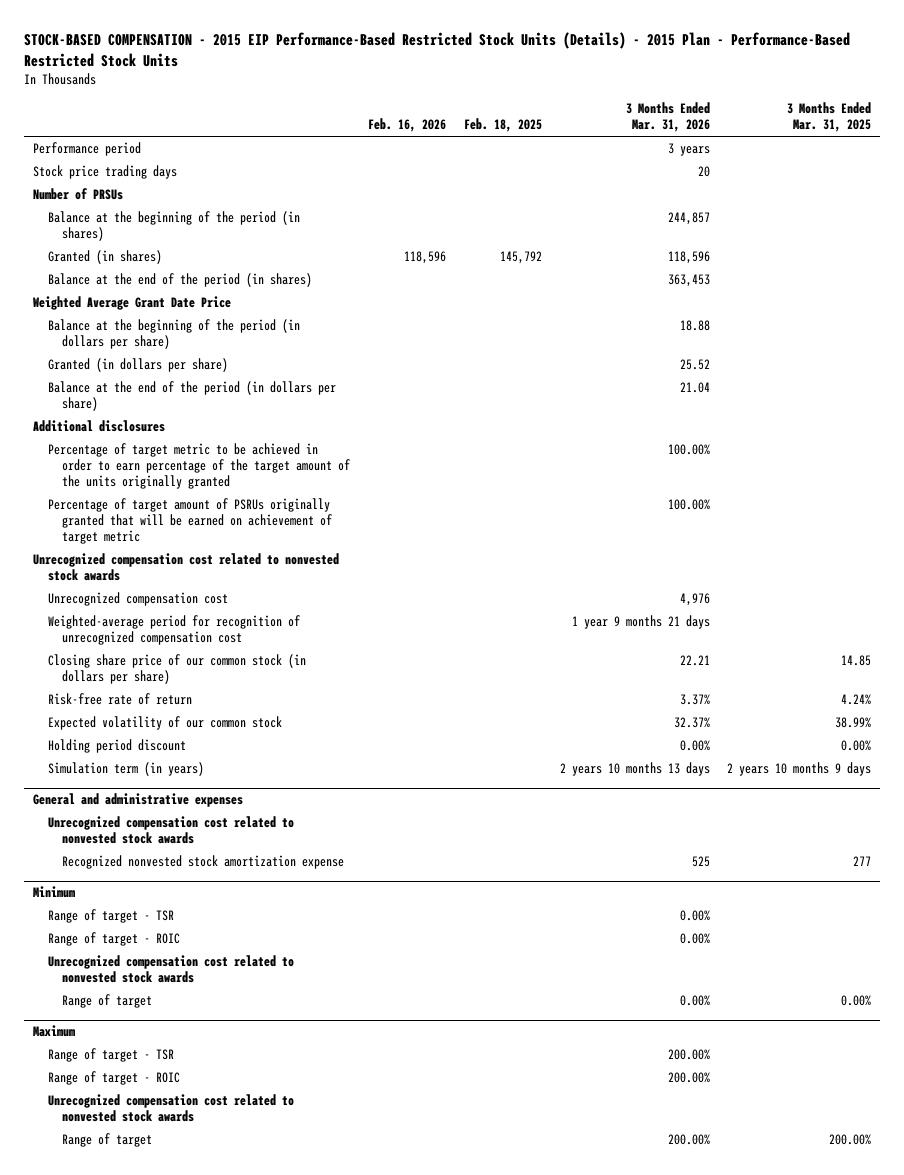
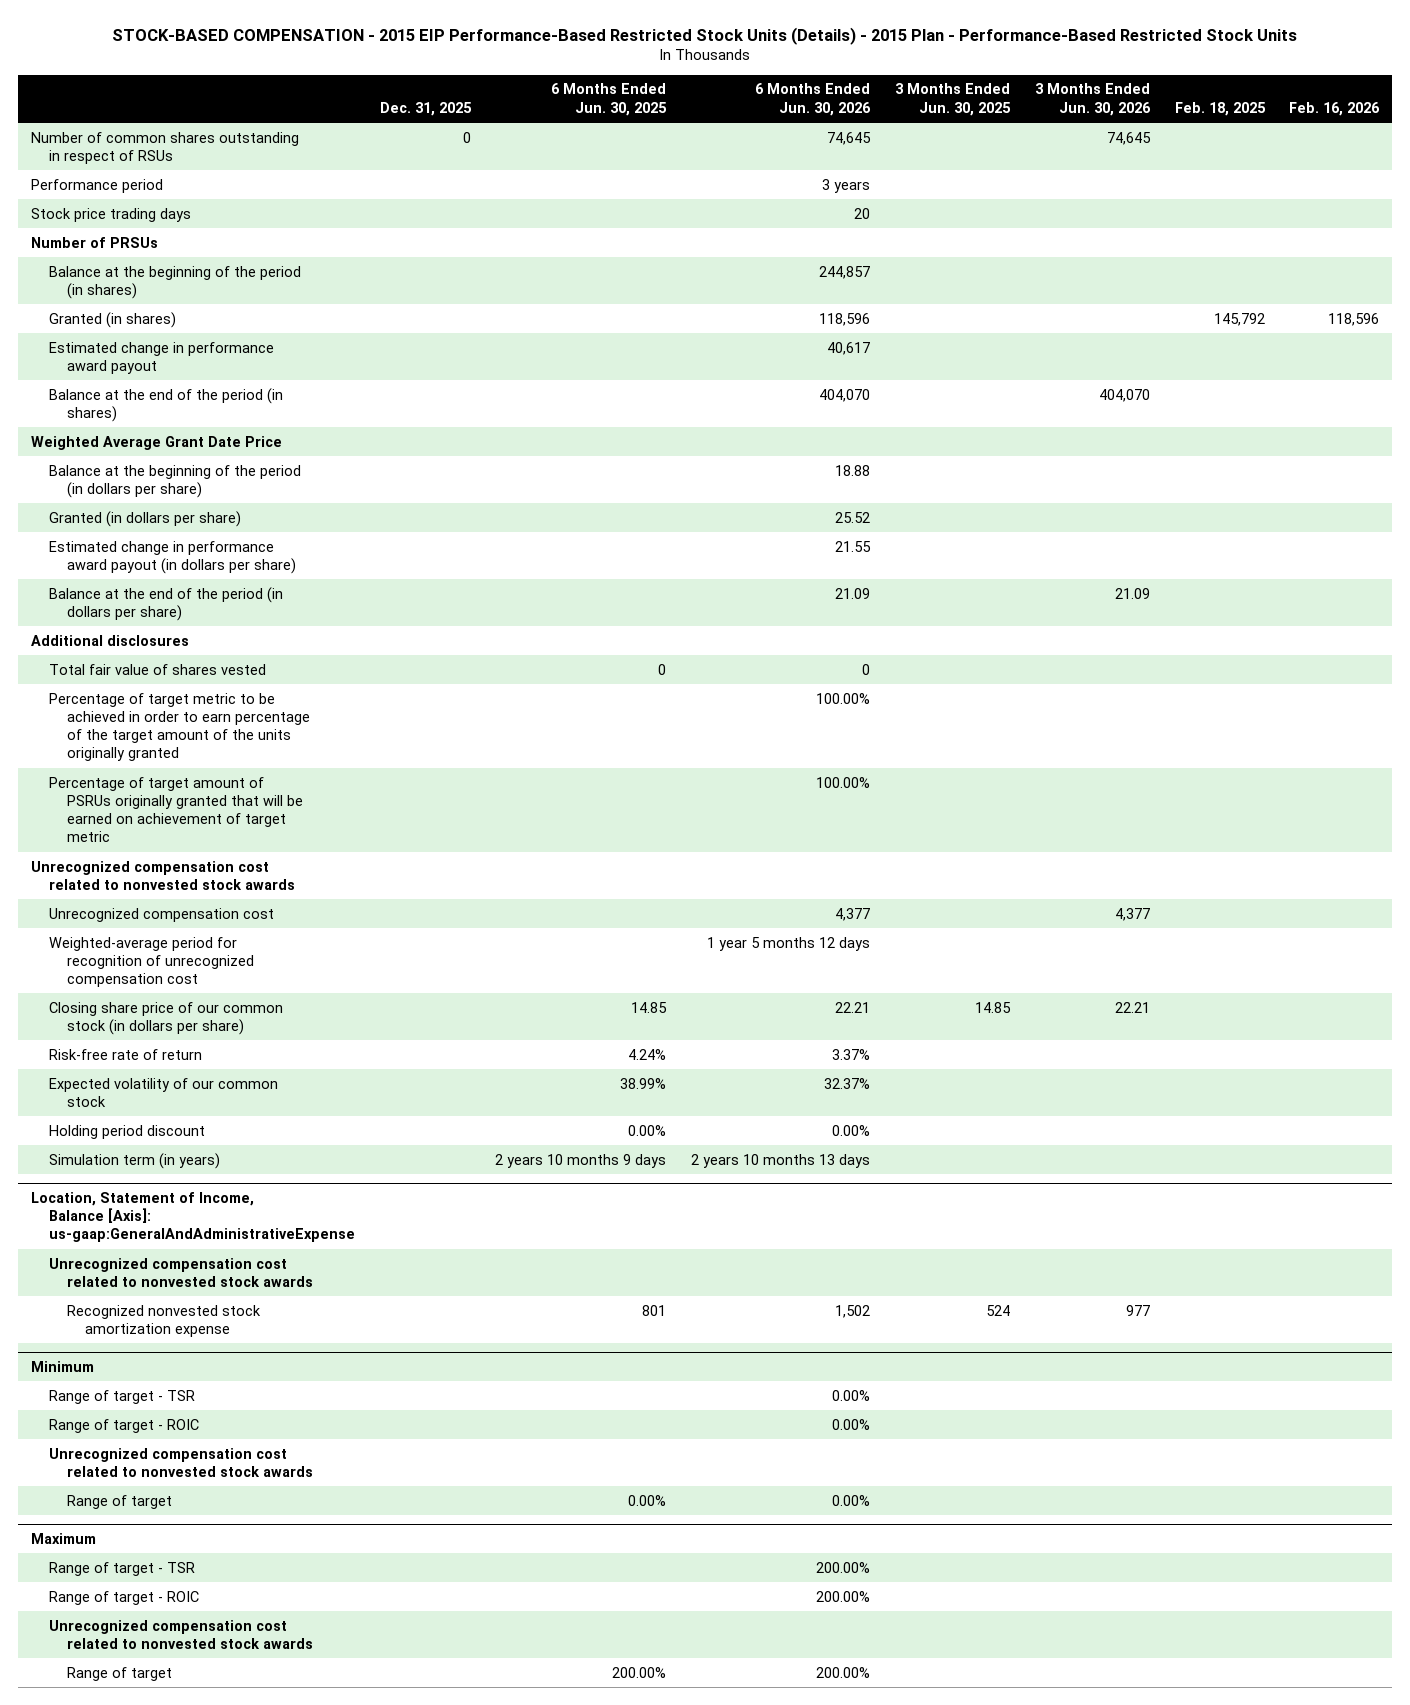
[625,102,710,133] 3 Months Ended Mar. 31, 2026 -> none
[787,102,872,133] 3 Months Ended Mar. 31, 2025 -> none
none -> [379,101,472,116] Dec. 31, 2025
none -> [551,83,668,116] 6 Months Ended Jun. 30, 2025
none -> [755,83,872,116] 6 Months Ended Jun. 30, 2026
none -> [895,83,1012,116] 3 Months Ended Jun. 30, 2025
none -> [1034,83,1151,116] 3 Months Ended Jun. 30, 2026
none -> [30,131,299,164] Number of common shares outstanding in respect of RSUs
none -> [48,341,274,374] Estimated change in performance award payout
none -> [48,540,296,574] Estimated change in performance award payout (in dollars per share)
none -> [48,663,266,675] Total fair value of shares vested
[33,793,244,808] General and administrative expenses -> [30,1191,355,1243] Location, Statement of Income, Balance [Axis]: us-gaap:GeneralAndAdministrativeExpense

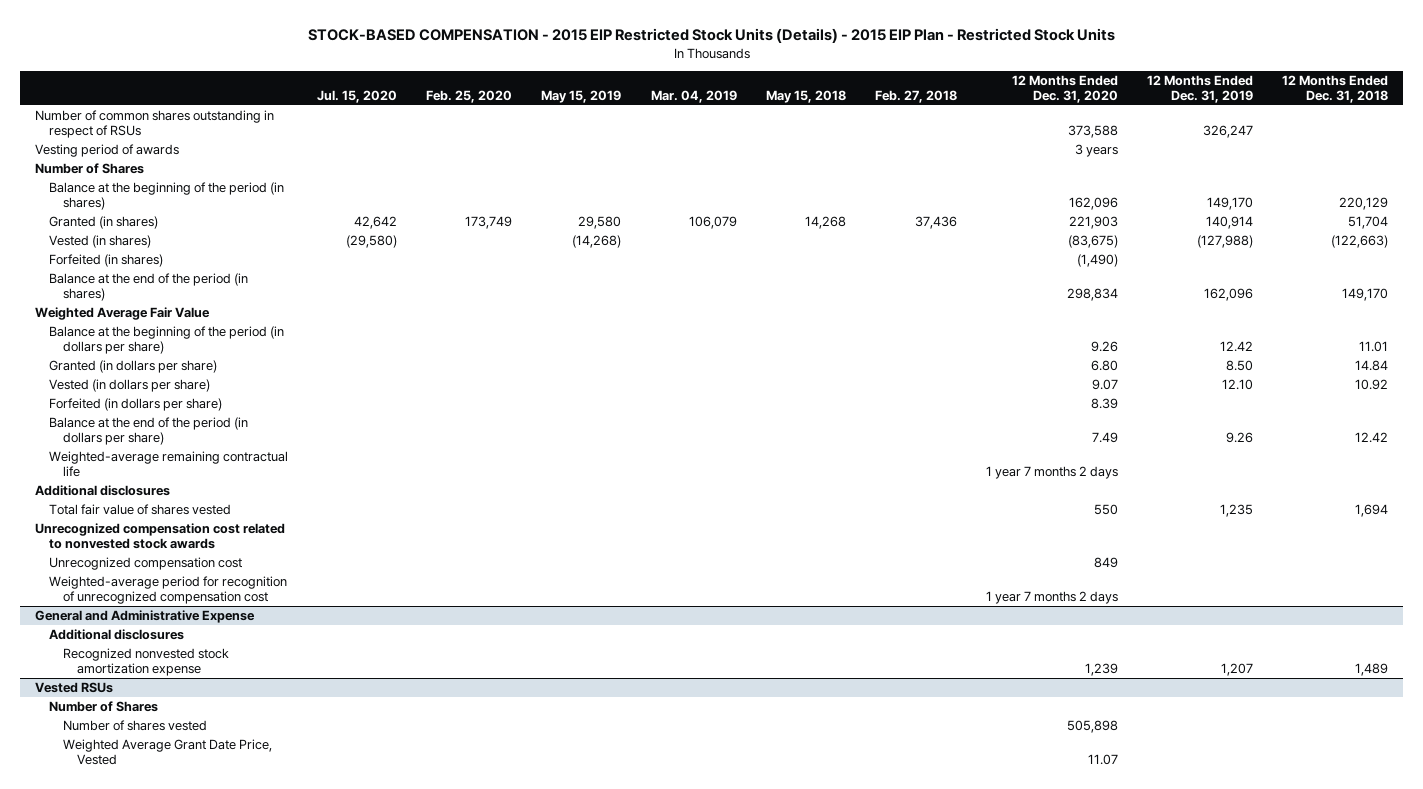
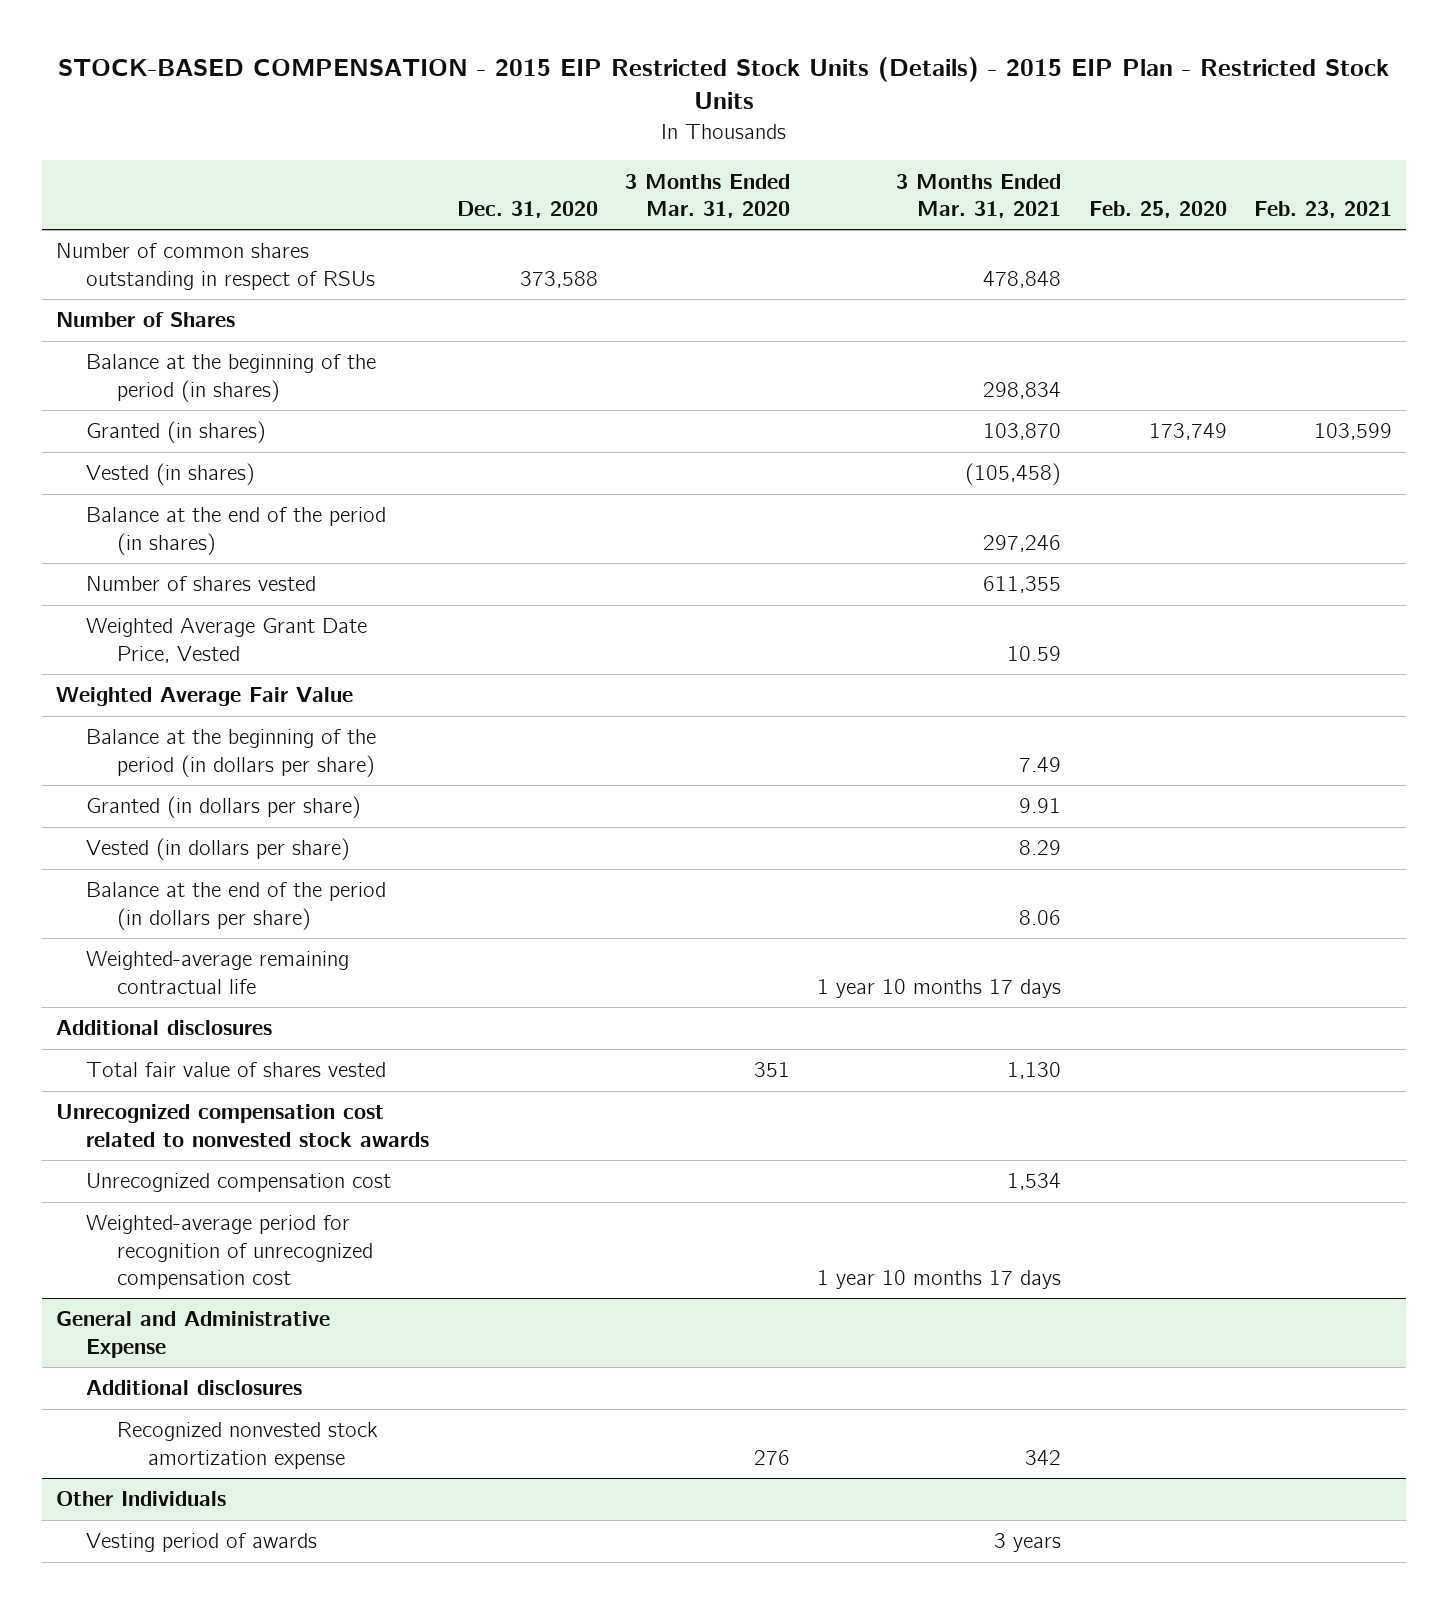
[317,89,398,103] Jul. 15, 2020 -> none
[541,89,622,103] May 15, 2019 -> none
[650,89,737,103] Mar. 04, 2019 -> none
[765,89,846,103] May 15, 2018 -> none
[874,89,957,103] Feb. 27, 2018 -> none
[1012,74,1119,103] 12 Months Ended Dec. 31, 2020 -> none
[1147,74,1254,103] 12 Months Ended Dec. 31, 2019 -> none
[1282,74,1389,103] 12 Months Ended Dec. 31, 2018 -> none
none -> [456,200,598,218] Dec. 31, 2020
none -> [625,173,791,218] 3 Months Ended Mar. 31, 2020
none -> [896,173,1062,218] 3 Months Ended Mar. 31, 2021
none -> [1253,200,1392,218] Feb. 23, 2021
[34,144,179,158] Vesting period of awards -> none
[49,254,164,268] Forfeited (in shares) -> none
none -> [86,576,317,592] Number of shares vested
none -> [86,618,368,663] Weighted Average Grant Date Price, Vested
[49,398,223,412] Forfeited (in dollars per share) -> none
[49,701,159,713] Number of Shares -> none
[63,720,208,732] Number of shares vested -> none
[63,739,273,766] Weighted Average Grant Date Price, Vested -> none
[34,682,113,694] Vested RSUs -> [55,1491,226,1507] Other Individuals
none -> [86,1533,318,1553] Vesting period of awards

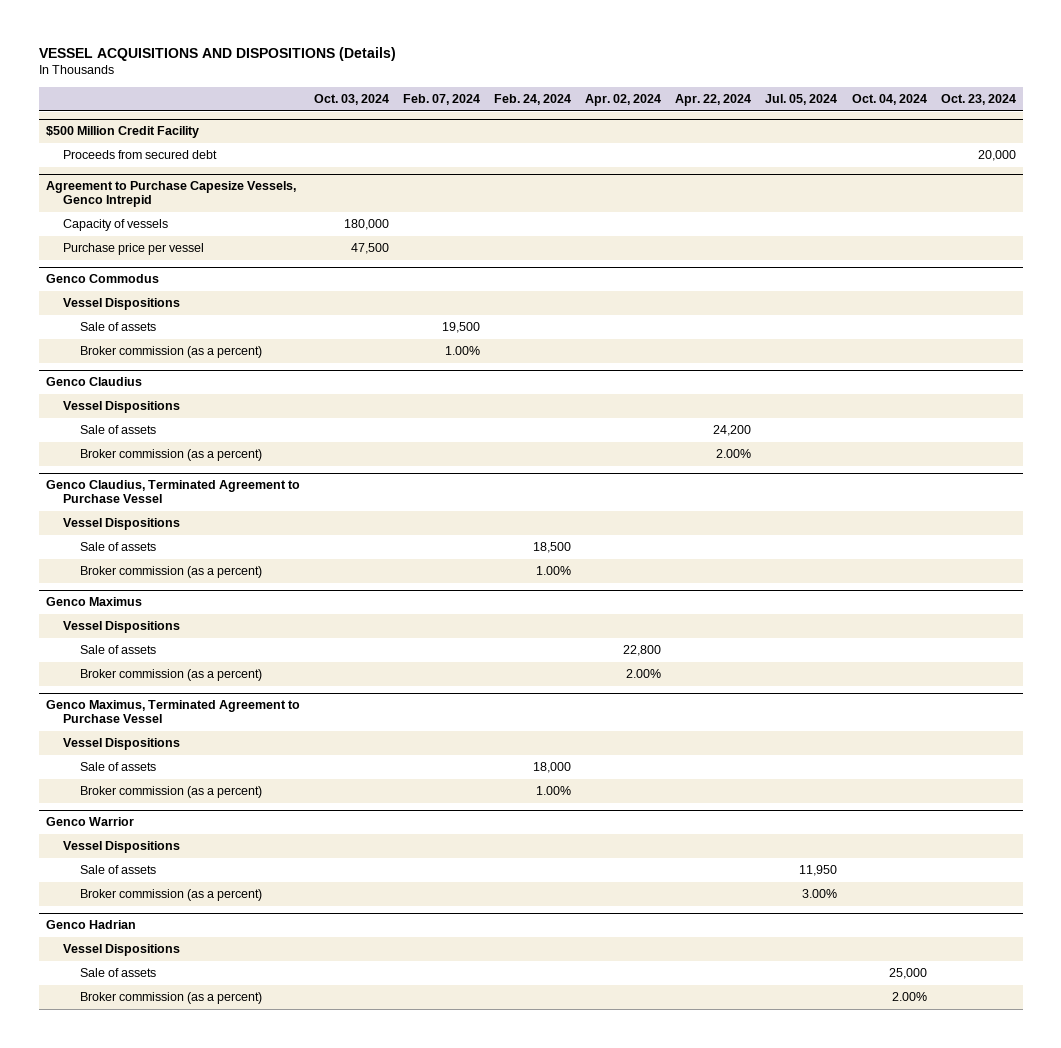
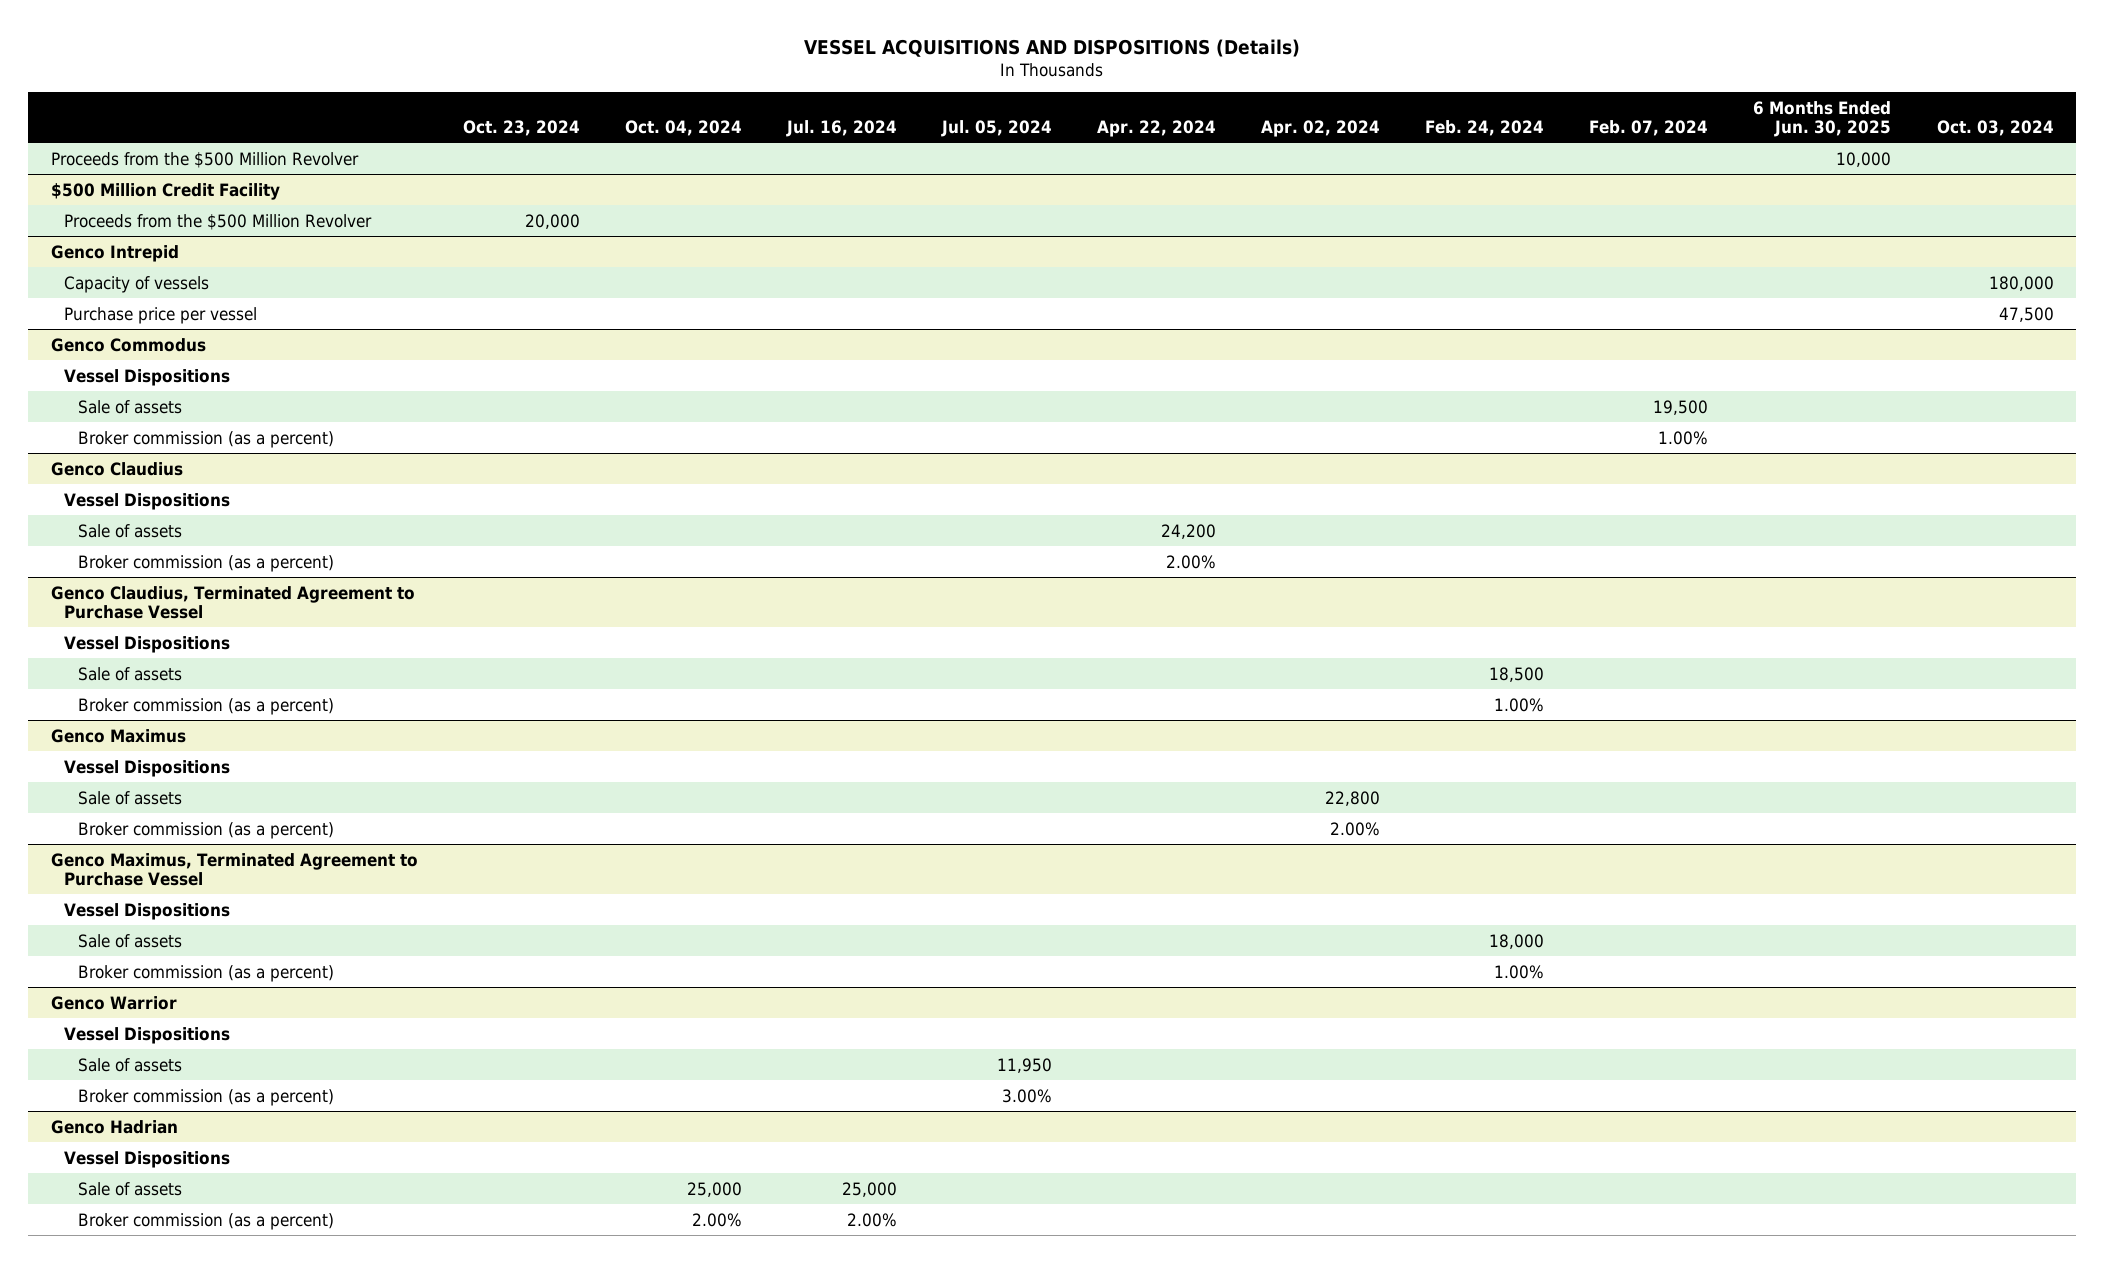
none -> [785,119,897,137] Jul. 16, 2024
none -> [1753,100,1892,137] 6 Months Ended Jun. 30, 2025
none -> [50,151,359,168] Proceeds from the $500 Million Revolver
[62,150,217,160] Proceeds from secured debt -> [64,213,373,230] Proceeds from the $500 Million Revolver
[45,181,296,208] Agreement to Purchase Capesize Vessels, Genco Intrepid -> [50,244,179,262] Genco Intrepid

